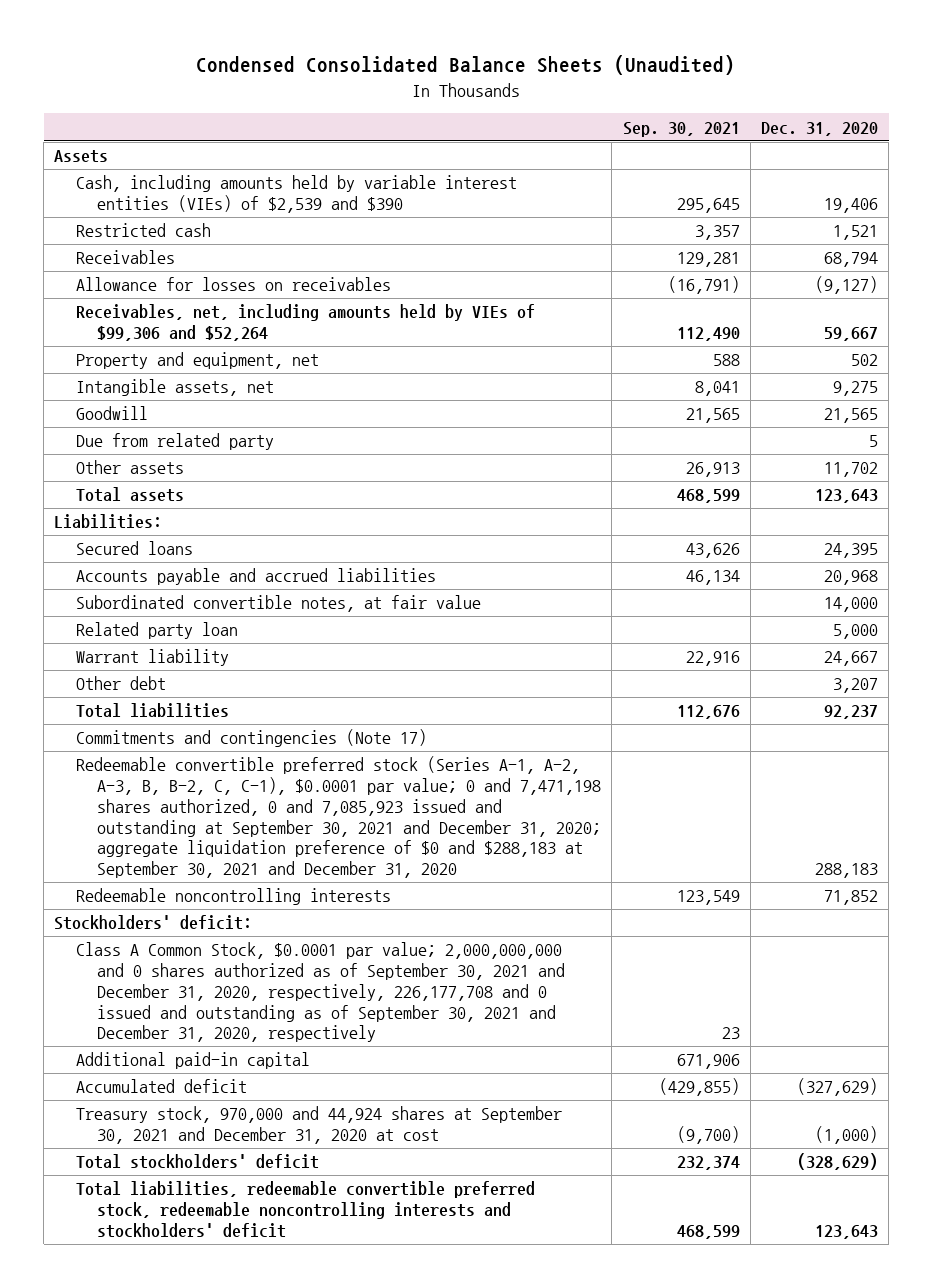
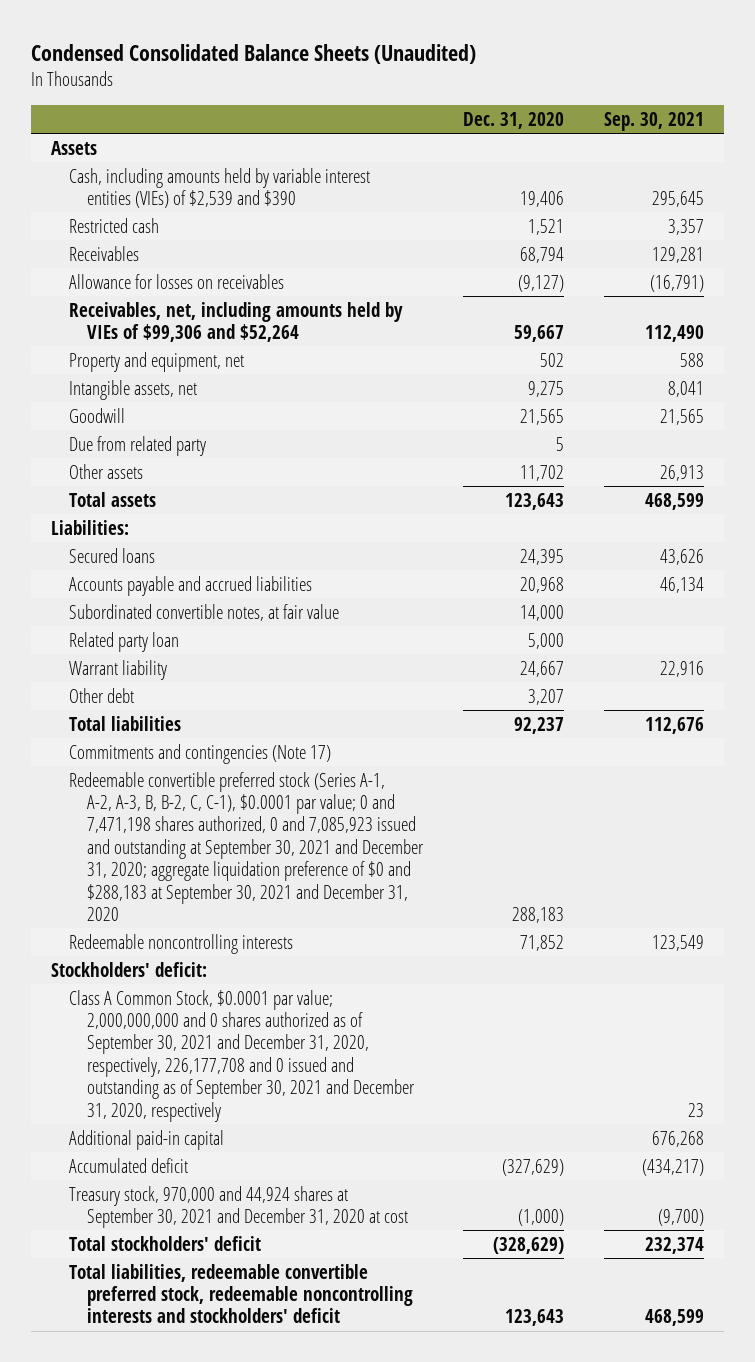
[676,1054,740,1070] 671,906 -> [652,1130,705,1147] 676,268
[658,1078,740,1097] (429,855) -> [642,1158,705,1176] (434,217)

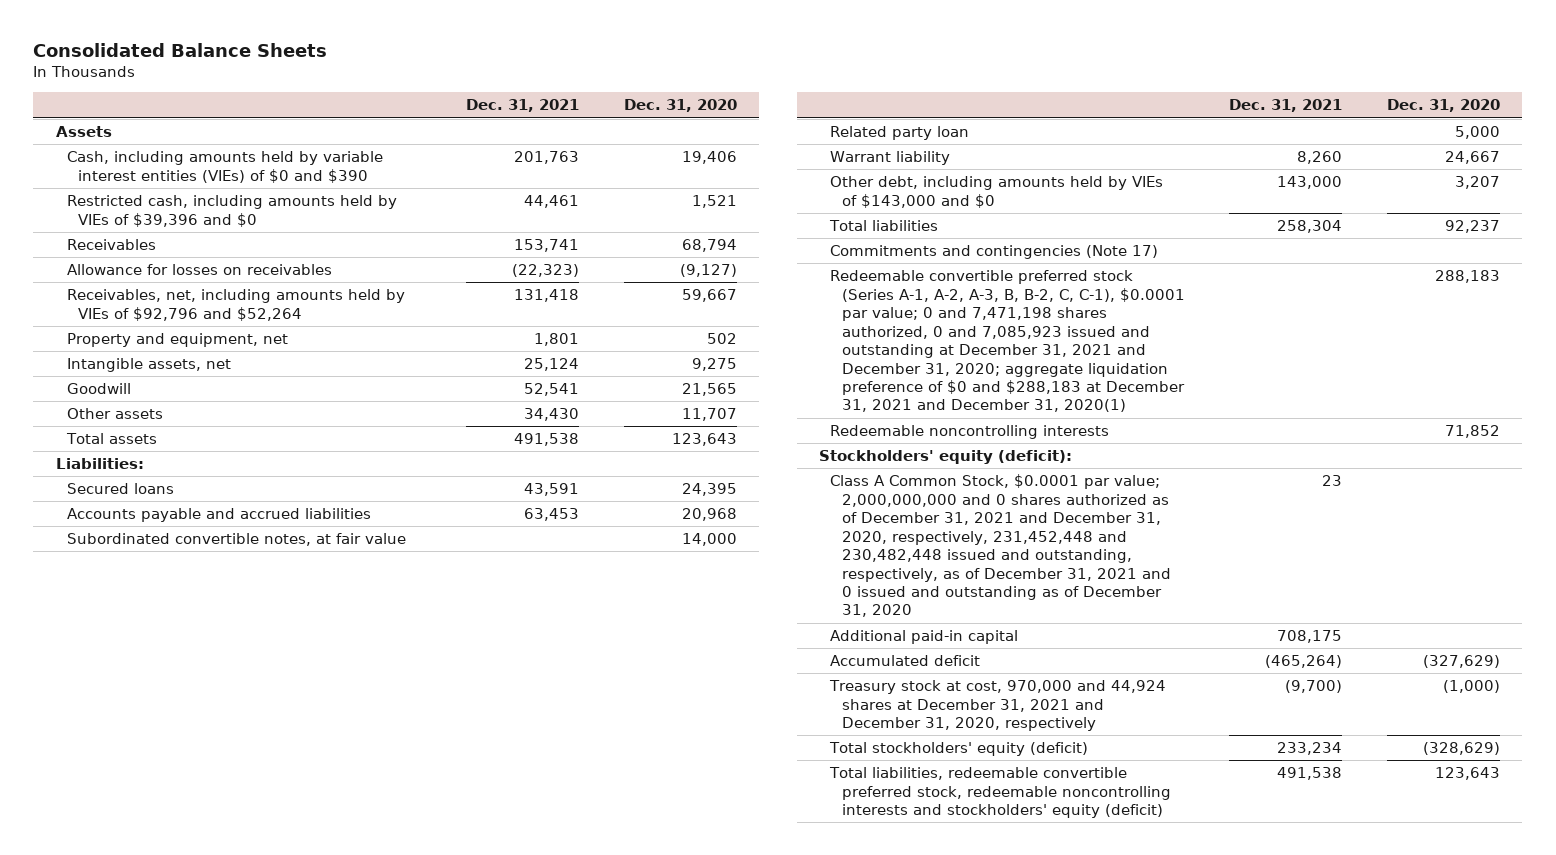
[30,43,476,64] Condensed Consolidated Balance Sheets (Unaudited) -> [33,42,328,57] Consolidated Balance Sheets
[604,111,705,131] Sep. 30, 2021 -> none
none -> [465,99,579,113] Dec. 31, 2021
[68,167,370,209] Cash, including amounts held by variable interest entities (VIEs) of $2,539 and $390 -> [66,151,383,183] Cash, including amounts held by variable interest entities (VIEs) of $0 and $390
[68,217,159,233] Restricted cash -> [66,195,397,227] Restricted cash, including amounts held by VIEs of $39,396 and $0
[68,301,403,343] Receivables, net, including amounts held by VIEs of $99,306 and $52,264 -> [66,289,405,321] Receivables, net, including amounts held by VIEs of $92,796 and $52,264
[68,435,206,456] Due from related party -> none
[520,464,565,481] 11,702 -> [681,408,737,422] 11,707
[68,687,134,703] Other debt -> [830,176,1164,208] Other debt, including amounts held by VIEs of $143,000 and $0
[68,771,424,922] Redeemable convertible preferred stock (Series A-1, A-2, A-3, B, B-2, C, C-1), $0.0001 par value; 0 and 7,471,198 shares authorized, 0 and 7,085,923 issued and outstanding at September 30, 2021 and December 31, 2020; aggregate liquidation preference of $0 and $288,183 at September 30, 2021 and December 31, 2020 -> [830,270,1185,413] Redeemable convertible preferred stock (Series A-1, A-2, A-3, B, B-2, C, C-1), $0.0001 par value; 0 and 7,471,198 shares authorized, 0 and 7,085,923 issued and outstanding at December 31, 2021 and December 31, 2020; aggregate liquidation preference of $0 and $288,183 at December 31, 2021 and December 31, 2020(1)
[51,961,208,977] Stockholders' deficit: -> [818,450,1072,465] Stockholders' equity (deficit):
[68,989,415,1122] Class A Common Stock, $0.0001 par value; 2,000,000,000 and 0 shares authorized as of September 30, 2021 and December 31, 2020, respectively, 226,177,708 and 0 issued and outstanding as of September 30, 2021 and December 31, 2020, respectively -> [830,474,1171,618] Class A Common Stock, $0.0001 par value; 2,000,000,000 and 0 shares authorized as of December 31, 2021 and December 31, 2020, respectively, 231,452,448 and 230,482,448 issued and outstanding, respectively, as of December 31, 2021 and 0 issued and outstanding as of December 31, 2020
[68,1185,408,1229] Treasury stock, 970,000 and 44,924 shares at September 30, 2021 and December 31, 2020 at cost -> [829,680,1167,732] Treasury stock at cost, 970,000 and 44,924 shares at December 31, 2021 and December 31, 2020, respectively
[68,1235,261,1251] Total stockholders' deficit -> [829,742,1089,757] Total stockholders' equity (deficit)
[68,1263,413,1324] Total liabilities, redeemable convertible preferred stock, redeemable noncontrolling interests and stockholders' deficit -> [829,767,1171,819] Total liabilities, redeemable convertible preferred stock, redeemable noncontrolling interests and stockholders' equity (deficit)

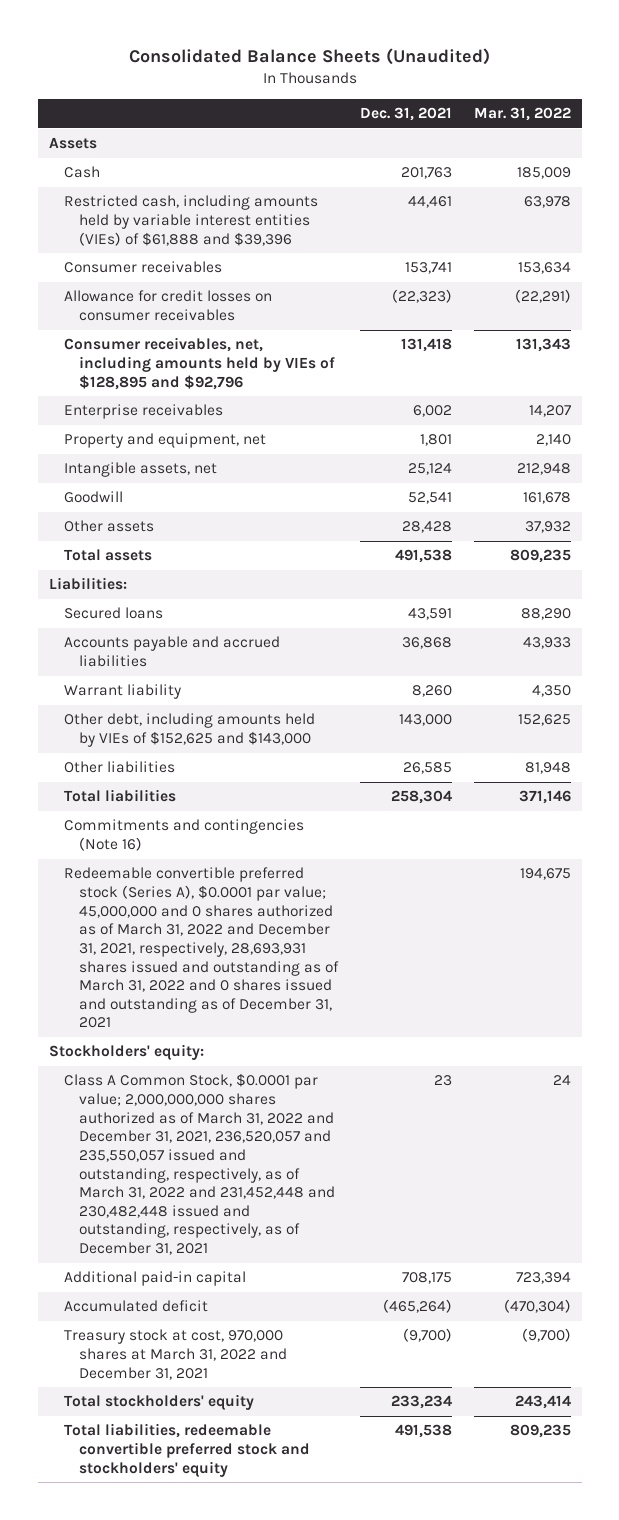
[33,42,328,57] Consolidated Balance Sheets -> [128,48,490,66] Consolidated Balance Sheets (Unaudited)
[623,99,737,113] Dec. 31, 2020 -> none
none -> [473,107,571,122] Mar. 31, 2022
[66,151,383,183] Cash, including amounts held by variable interest entities (VIEs) of $0 and $390 -> [63,166,100,179] Cash
[66,195,397,227] Restricted cash, including amounts held by VIEs of $39,396 and $0 -> [63,195,318,246] Restricted cash, including amounts held by variable interest entities (VIEs) of $61,888 and $39,396
[66,239,156,251] Receivables -> [63,261,222,274] Consumer receivables
[66,264,332,276] Allowance for losses on receivables -> [63,290,272,322] Allowance for credit losses on consumer receivables
[66,289,405,321] Receivables, net, including amounts held by VIEs of $92,796 and $52,264 -> [63,337,336,390] Consumer receivables, net, including amounts held by VIEs of $128,895 and $92,796
none -> [63,404,223,420] Enterprise receivables
[523,408,579,422] 34,430 -> [402,521,453,534] 28,428
[66,533,406,547] Subordinated convertible notes, at fair value -> none
[830,126,970,141] Related party loan -> none
[523,508,579,522] 63,453 -> [402,637,453,650] 36,868
[830,176,1164,208] Other debt, including amounts held by VIEs of $143,000 and $0 -> [63,713,315,748] Other debt, including amounts held by VIEs of $152,625 and $143,000
none -> [63,761,175,774] Other liabilities
[830,425,1110,440] Redeemable noncontrolling interests -> none
[830,245,1159,260] Commitments and contingencies (Note 17) -> [63,819,304,852] Commitments and contingencies (Note 16)
[830,270,1185,413] Redeemable convertible preferred stock (Series A-1, A-2, A-3, B, B-2, C, C-1), $0.0001 par value; 0 and 7,471,198 shares authorized, 0 and 7,085,923 issued and outstanding at December 31, 2021 and December 31, 2020; aggregate liquidation preference of $0 and $288,183 at December 31, 2021 and December 31, 2020(1) -> [63,867,340,1029] Redeemable convertible preferred stock (Series A), $0.0001 par value; 45,000,000 and 0 shares authorized as of March 31, 2022 and December 31, 2021, respectively, 28,693,931 shares issued and outstanding as of March 31, 2022 and 0 shares issued and outstanding as of December 31, 2021
[818,450,1072,465] Stockholders' equity (deficit): -> [48,1044,204,1061] Stockholders' equity:
[830,474,1171,618] Class A Common Stock, $0.0001 par value; 2,000,000,000 and 0 shares authorized as of December 31, 2021 and December 31, 2020, respectively, 231,452,448 and 230,482,448 issued and outstanding, respectively, as of December 31, 2021 and 0 issued and outstanding as of December 31, 2020 -> [63,1073,336,1256] Class A Common Stock, $0.0001 par value; 2,000,000,000 shares authorized as of March 31, 2022 and December 31, 2021, 236,520,057 and 235,550,057 issued and outstanding, respectively, as of March 31, 2022 and 231,452,448 and 230,482,448 issued and outstanding, respectively, as of December 31, 2021
[829,680,1167,732] Treasury stock at cost, 970,000 and 44,924 shares at December 31, 2021 and December 31, 2020, respectively -> [63,1329,288,1380] Treasury stock at cost, 970,000 shares at March 31, 2022 and December 31, 2021
[829,742,1089,757] Total stockholders' equity (deficit) -> [63,1394,254,1411] Total stockholders' equity
[829,767,1171,819] Total liabilities, redeemable convertible preferred stock, redeemable noncontrolling interests and stockholders' equity (deficit) -> [63,1423,311,1477] Total liabilities, redeemable convertible preferred stock and stockholders' equity

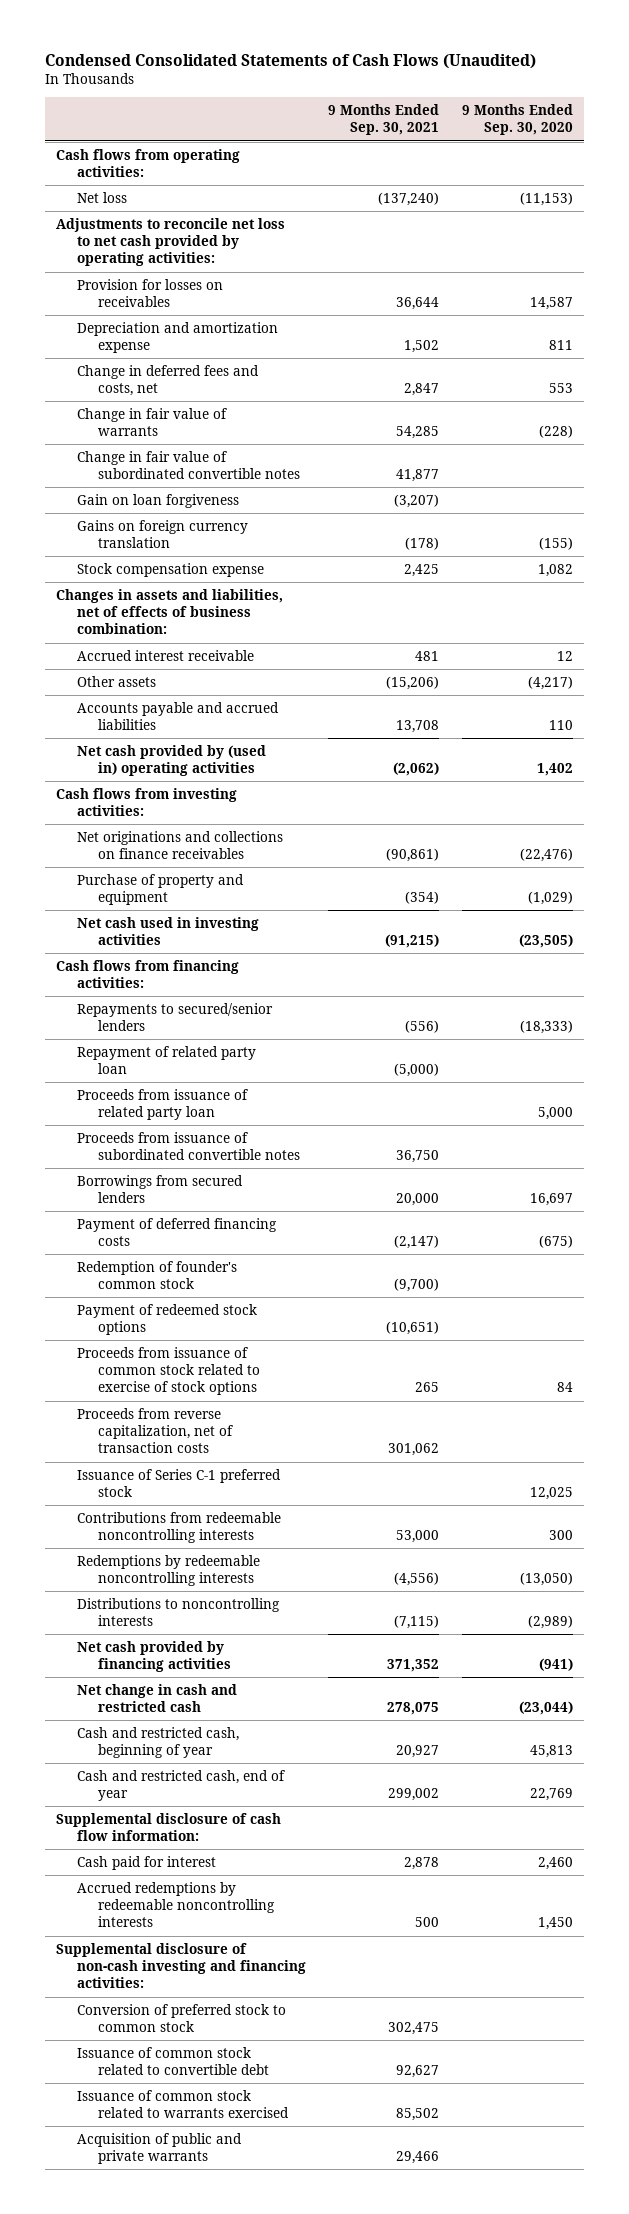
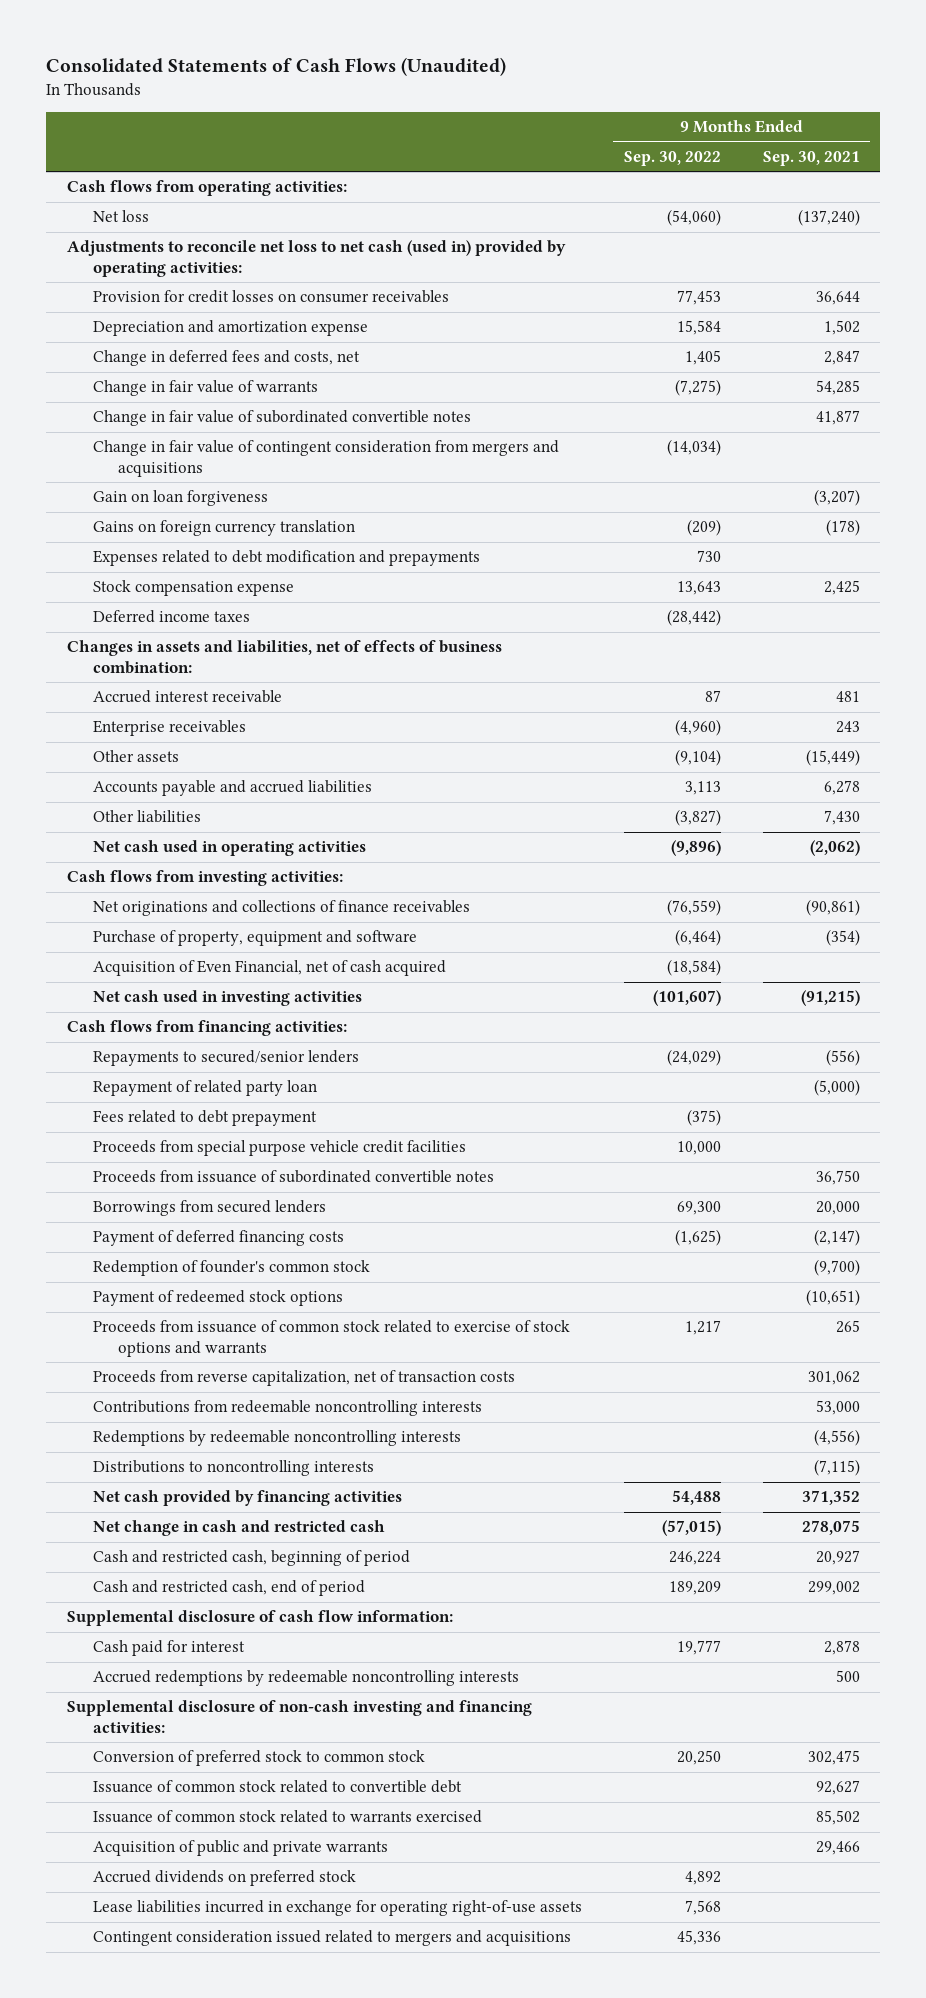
[45,53,537,69] Condensed Consolidated Statements of Cash Flows (Unaudited) -> [45,57,506,77] Consolidated Statements of Cash Flows (Unaudited)
[461,104,573,136] 9 Months Ended Sep. 30, 2020 -> none
none -> [623,150,721,166] Sep. 30, 2022
[56,217,286,267] Adjustments to reconcile net loss to net cash provided by operating activities: -> [66,240,566,277] Adjustments to reconcile net loss to net cash (used in) provided by operating activities:
[76,278,223,308] Provision for losses on receivables -> [92,290,449,304] Provision for credit losses on consumer receivables
none -> [92,440,559,477] Change in fair value of contingent consideration from mergers and acquisitions
none -> [92,550,480,567] Expenses related to debt modification and prepayments
none -> [92,610,250,624] Deferred income taxes
none -> [92,720,246,737] Enterprise receivables
[386,675,440,690] (15,206) -> [805,749,860,767] (15,449)
[396,720,440,734] 13,708 -> [823,780,860,796] 6,278
none -> [92,810,201,824] Other liabilities
[76,744,266,777] Net cash provided by (used in) operating activities -> [92,840,366,857] Net cash used in operating activities
[76,830,283,860] Net originations and collections on finance receivables -> [92,900,470,917] Net originations and collections of finance receivables
[76,873,244,906] Purchase of property and equipment -> [92,930,417,947] Purchase of property, equipment and software
none -> [92,960,446,977] Acquisition of Even Financial, net of cash acquired
[76,1088,248,1121] Proceeds from issuance of related party loan -> none
none -> [92,1110,317,1127] Fees related to debt prepayment
none -> [92,1140,466,1157] Proceeds from special purpose vehicle credit facilities
[76,1346,260,1396] Proceeds from issuance of common stock related to exercise of stock options -> [92,1320,570,1357] Proceeds from issuance of common stock related to exercise of stock options and warrants
[76,1468,281,1498] Issuance of Series C-1 preferred stock -> none
[76,1726,239,1759] Cash and restricted cash, beginning of year -> [92,1550,410,1567] Cash and restricted cash, beginning of period
[76,1769,285,1802] Cash and restricted cash, end of year -> [92,1580,365,1597] Cash and restricted cash, end of period
none -> [92,1870,356,1887] Accrued dividends on preferred stock
none -> [92,1900,582,1917] Lease liabilities incurred in exchange for operating right-of-use assets
none -> [92,1930,571,1947] Contingent consideration issued related to mergers and acquisitions

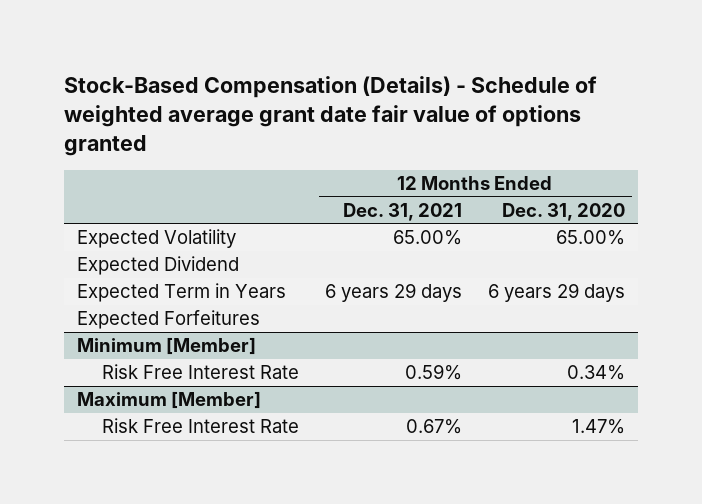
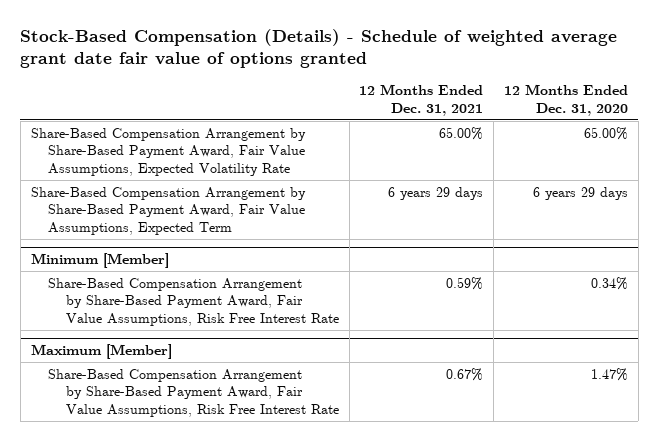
[77,256,240,276] Expected Dividend -> none
[77,310,261,330] Expected Forfeitures -> none
[77,229,237,249] Expected Volatility -> [30,127,306,177] Share-Based Compensation Arrangement by Share-Based Payment Award, Fair Value Assumptions, Expected Volatility Rate
[77,283,287,303] Expected Term in Years -> [30,186,306,236] Share-Based Compensation Arrangement by Share-Based Payment Award, Fair Value Assumptions, Expected Term
[101,364,299,380] Risk Free Interest Rate -> [48,277,339,327] Share-Based Compensation Arrangement by Share-Based Payment Award, Fair Value Assumptions, Risk Free Interest Rate
[101,418,299,434] Risk Free Interest Rate -> [48,368,339,418] Share-Based Compensation Arrangement by Share-Based Payment Award, Fair Value Assumptions, Risk Free Interest Rate

